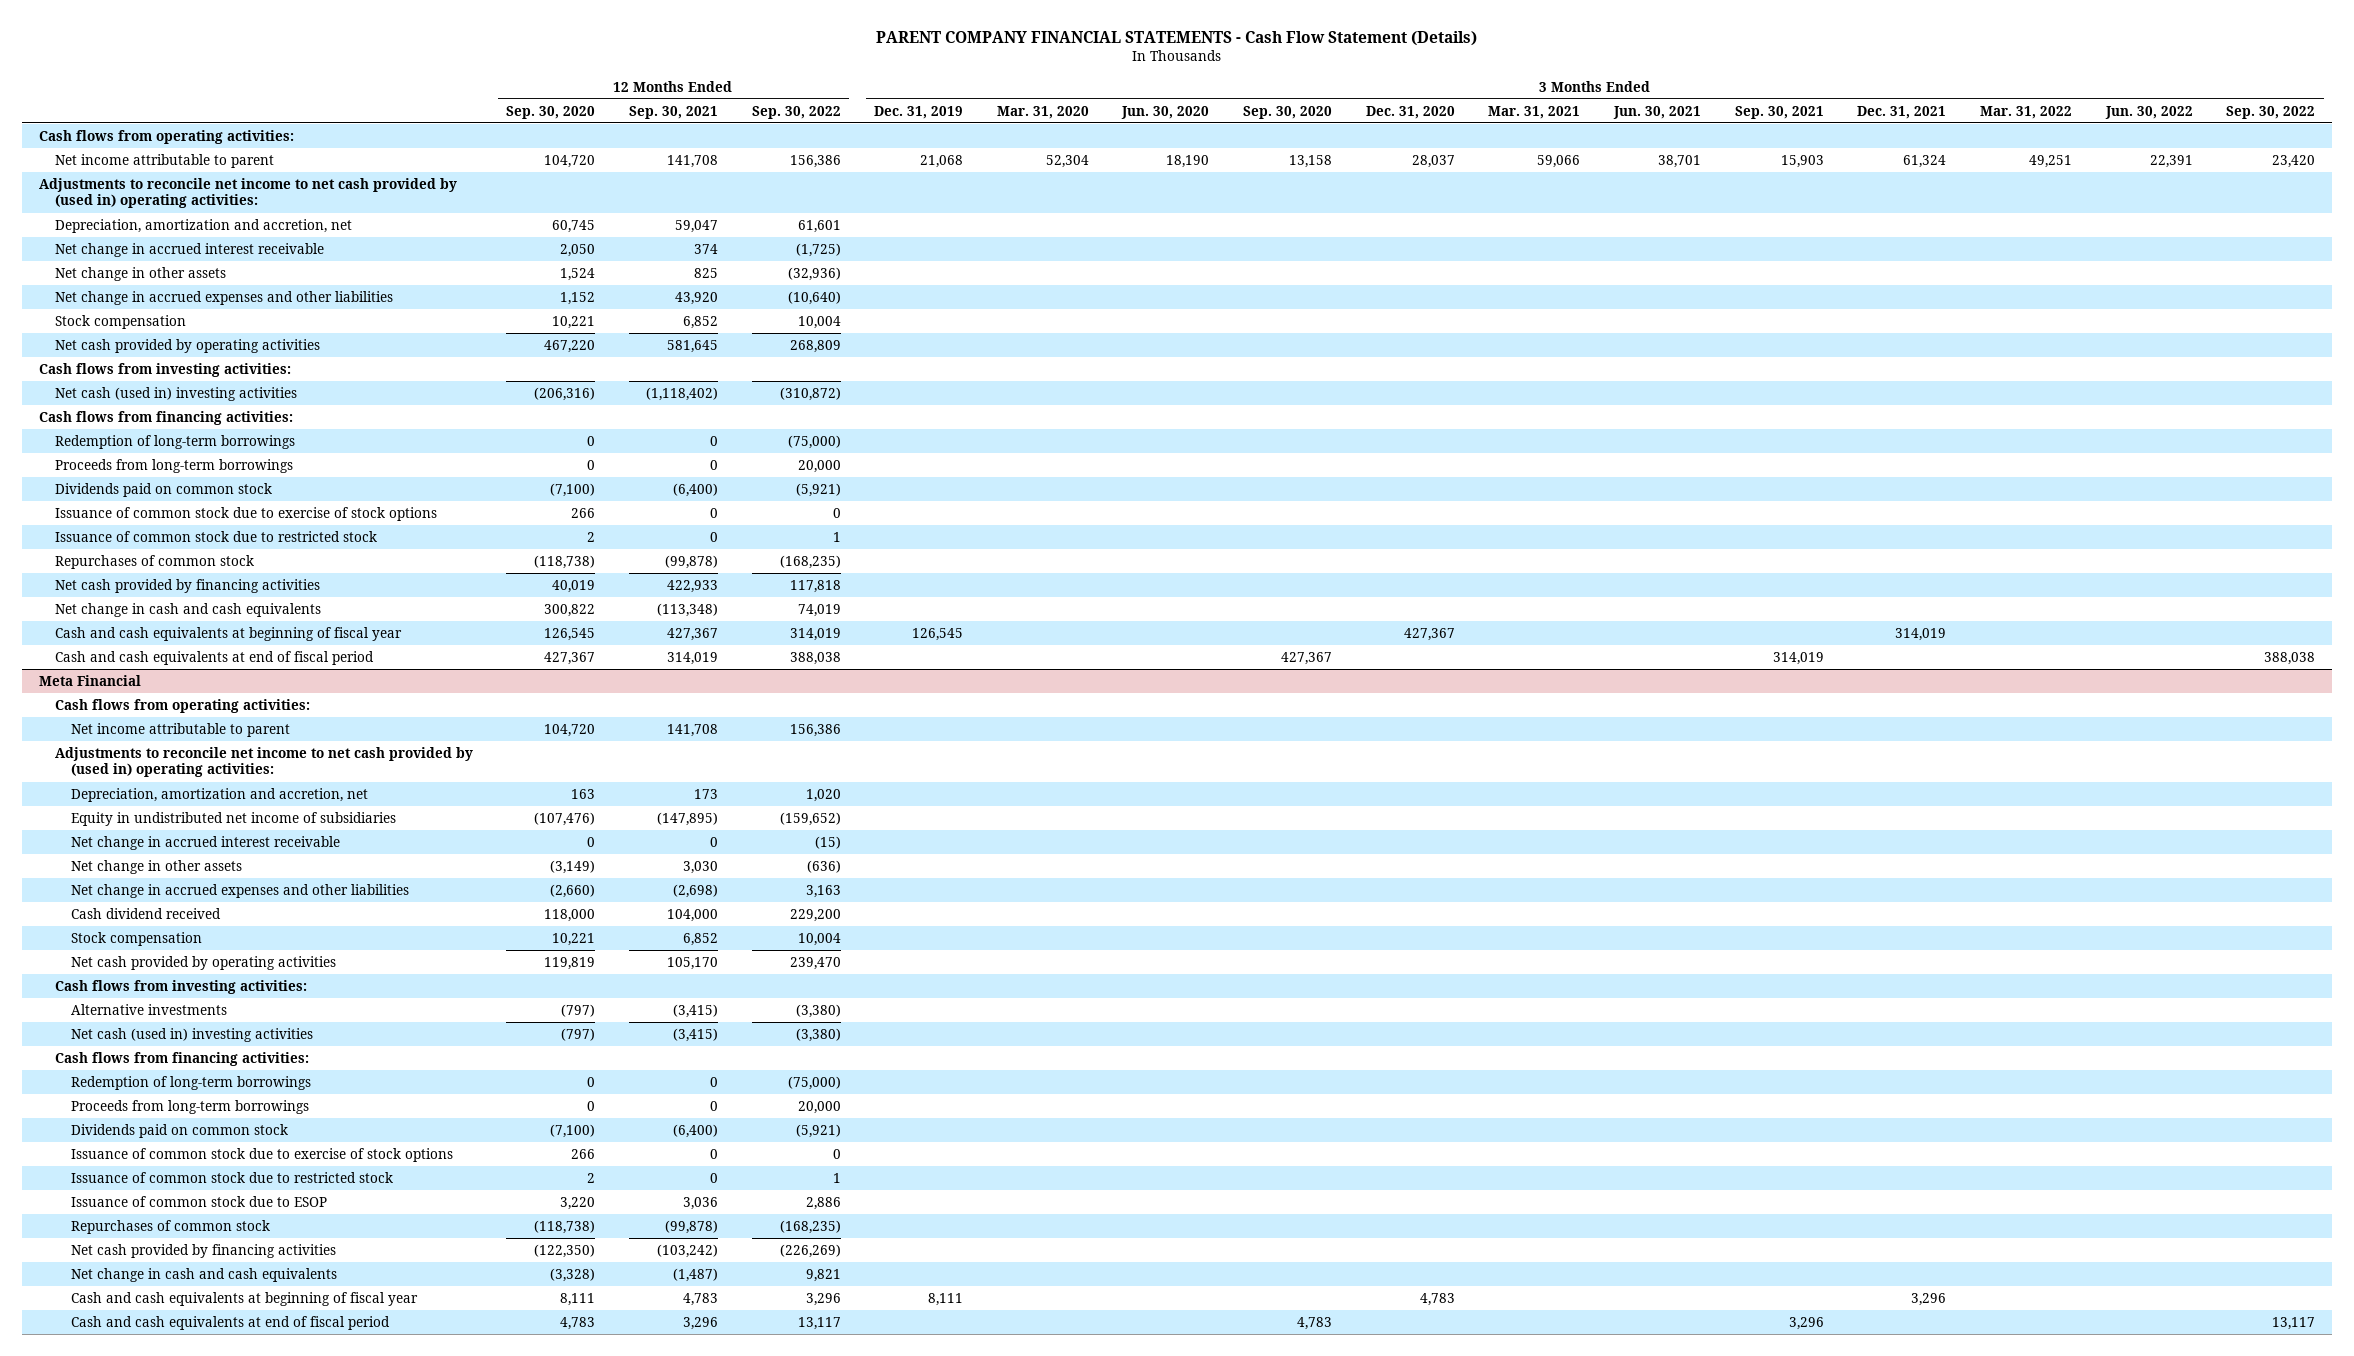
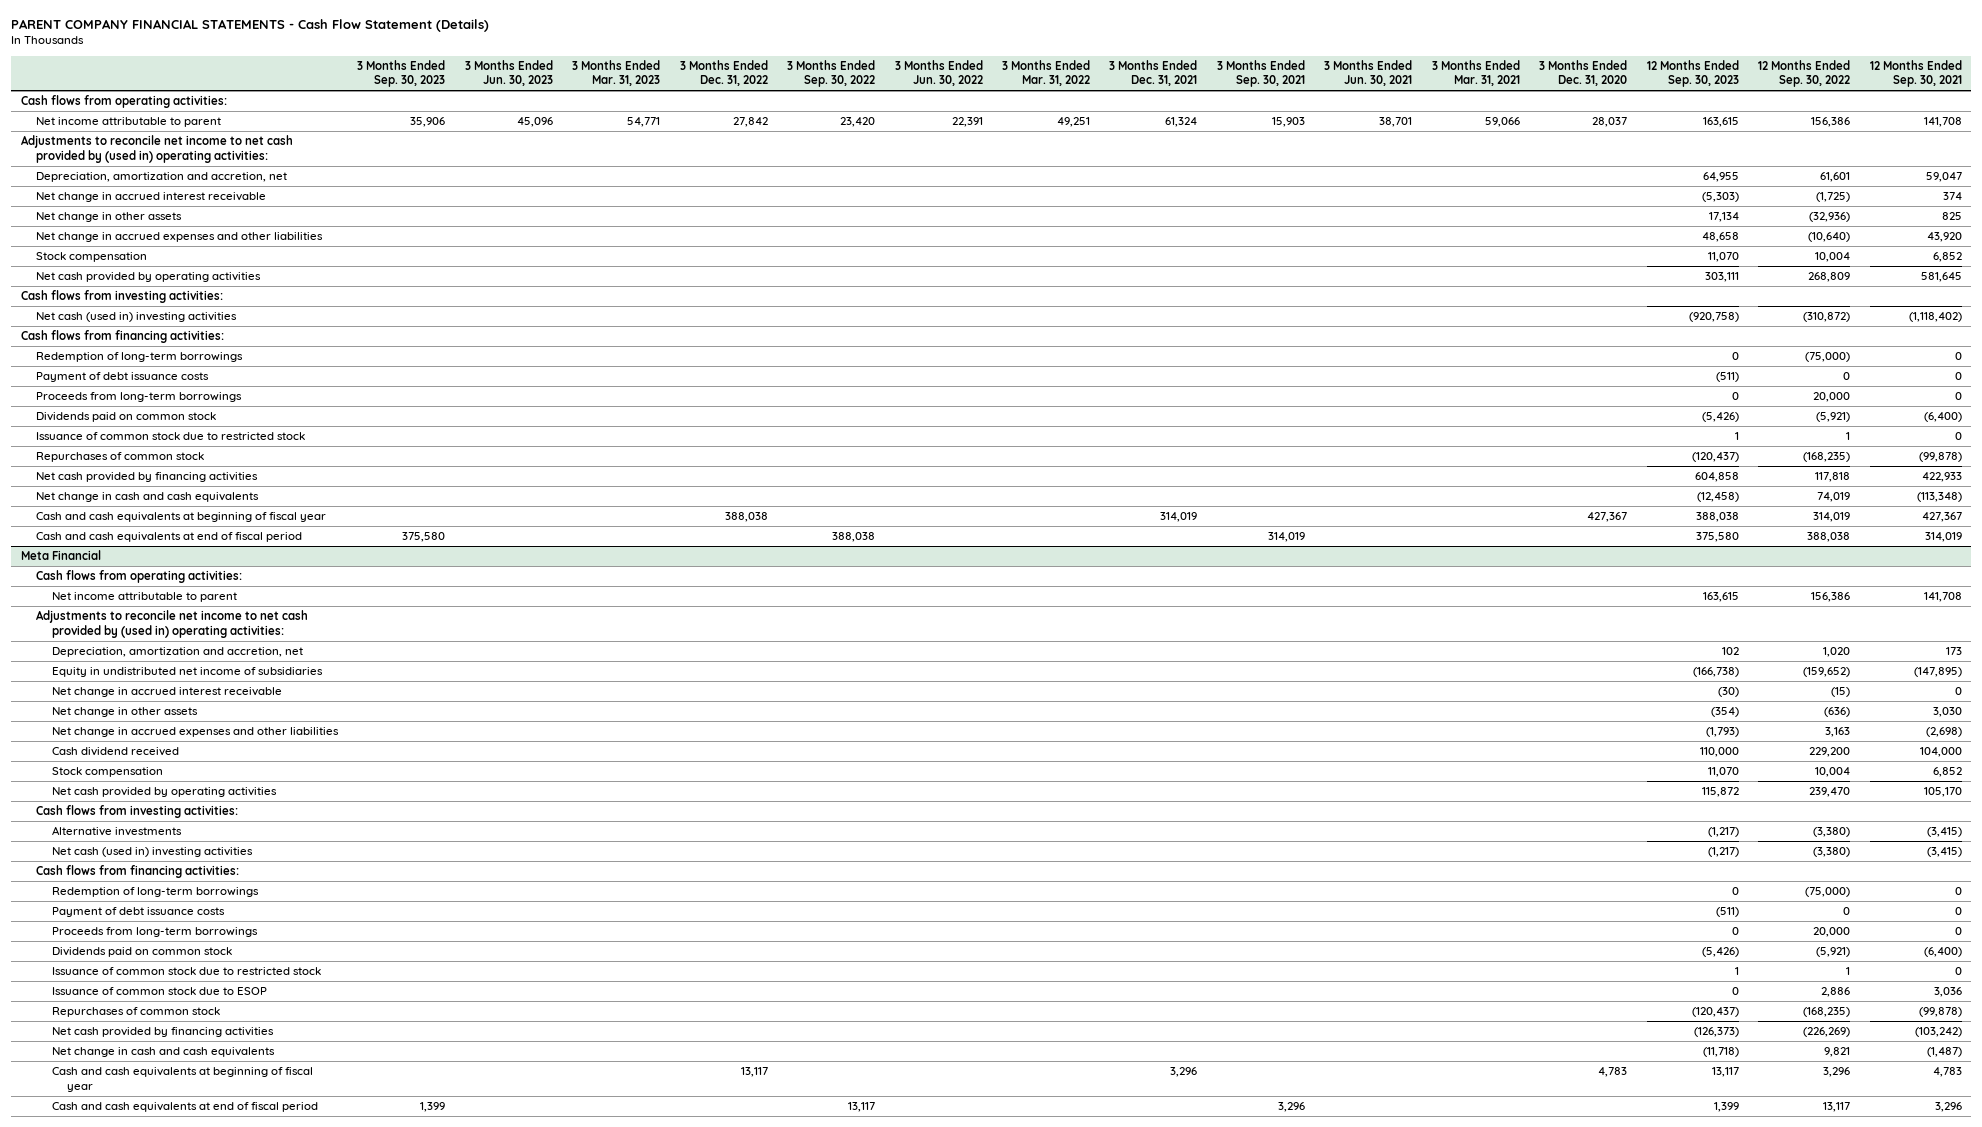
[506,105,596,119] Sep. 30, 2020 -> none
[874,105,964,119] Dec. 31, 2019 -> none
[996,105,1089,119] Mar. 31, 2020 -> none
[1121,105,1210,119] Jun. 30, 2020 -> none
[1243,105,1333,119] Sep. 30, 2020 -> none
none -> [357,59,446,88] 3 Months Ended Sep. 30, 2023
none -> [464,59,553,87] 3 Months Ended Jun. 30, 2023
none -> [572,59,661,87] 3 Months Ended Mar. 31, 2023
none -> [679,59,768,87] 3 Months Ended Dec. 31, 2022
none -> [1646,59,1739,88] 12 Months Ended Sep. 30, 2023
none -> [36,372,210,383] Payment of debt issuance costs
[54,506,437,521] Issuance of common stock due to exercise of stock options -> none
none -> [51,907,225,918] Payment of debt issuance costs
[70,1147,453,1162] Issuance of common stock due to exercise of stock options -> none

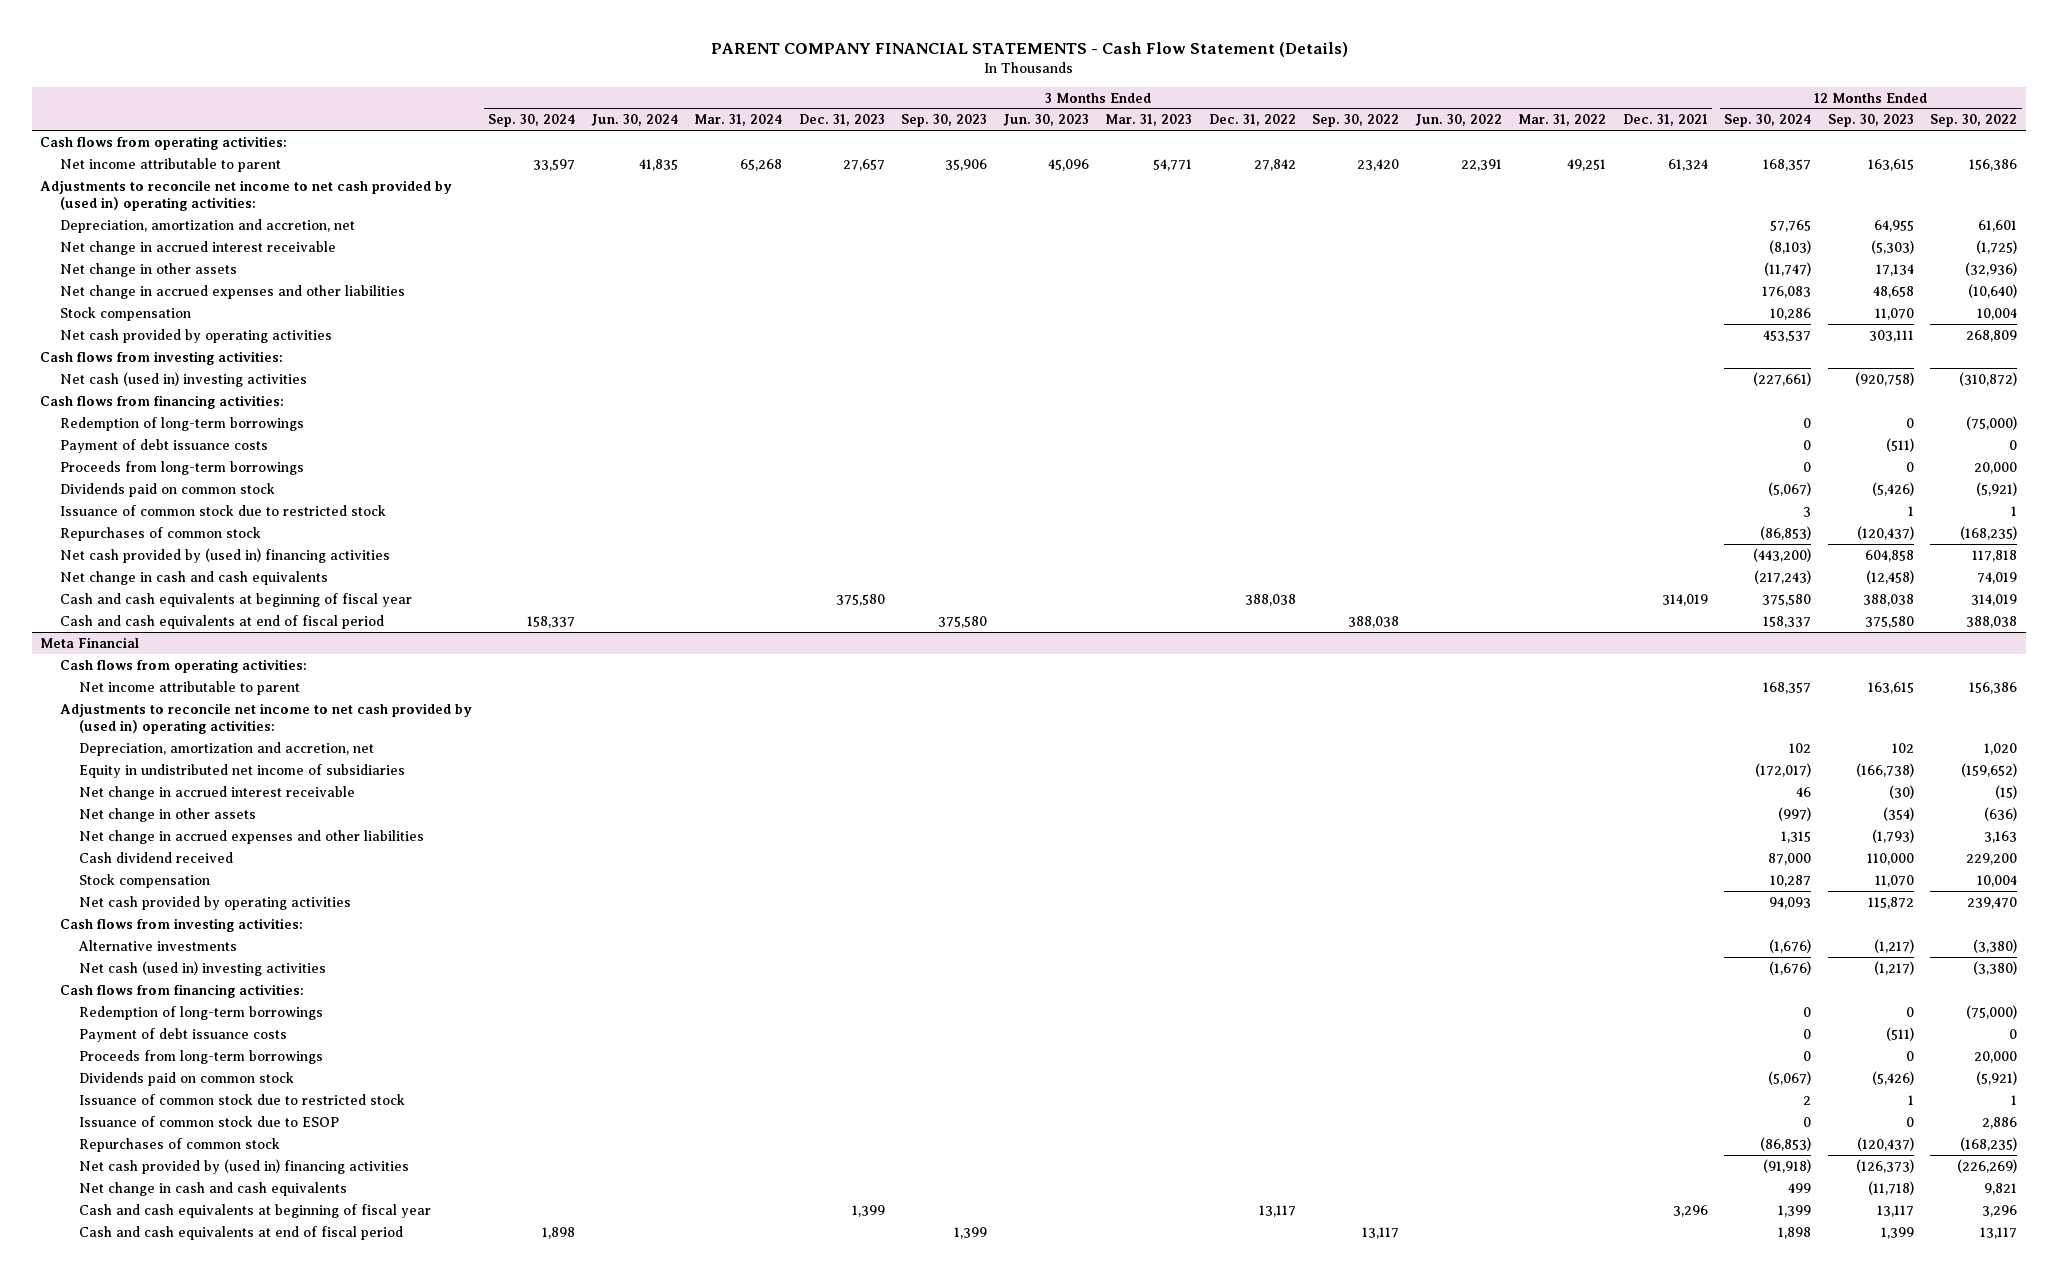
[1216,59,1305,88] 3 Months Ended Sep. 30, 2021 -> none
[1324,59,1413,87] 3 Months Ended Jun. 30, 2021 -> none
[1431,59,1520,87] 3 Months Ended Mar. 31, 2021 -> none
[1539,59,1628,87] 3 Months Ended Dec. 31, 2020 -> none
[1869,59,1962,88] 12 Months Ended Sep. 30, 2021 -> none
none -> [488,114,576,128] Sep. 30, 2024
none -> [590,114,678,127] Jun. 30, 2024
none -> [694,114,783,127] Mar. 31, 2024
none -> [798,114,885,127] Dec. 31, 2023
none -> [1724,114,1812,128] Sep. 30, 2024
[36,472,259,483] Net cash provided by financing activities -> [59,547,390,563] Net cash provided by (used in) financing activities
[51,1027,274,1038] Net cash provided by financing activities -> [79,1158,410,1174] Net cash provided by (used in) financing activities

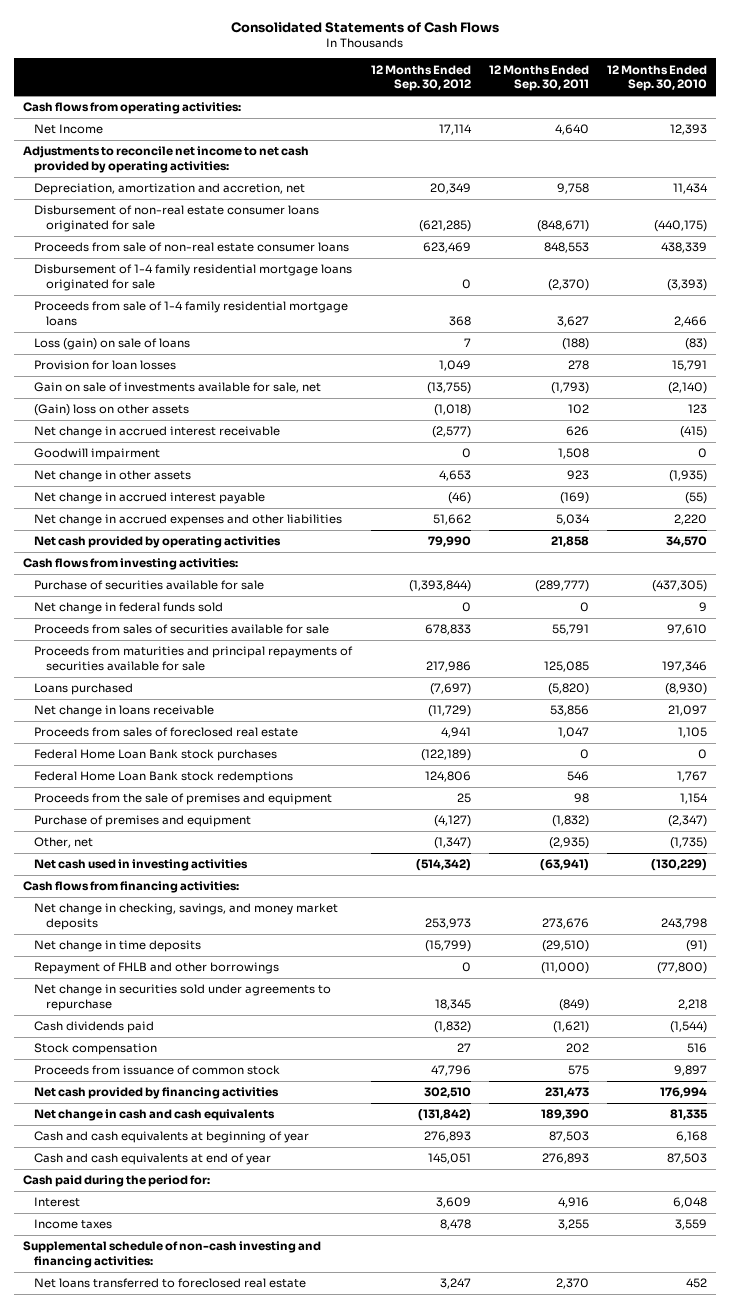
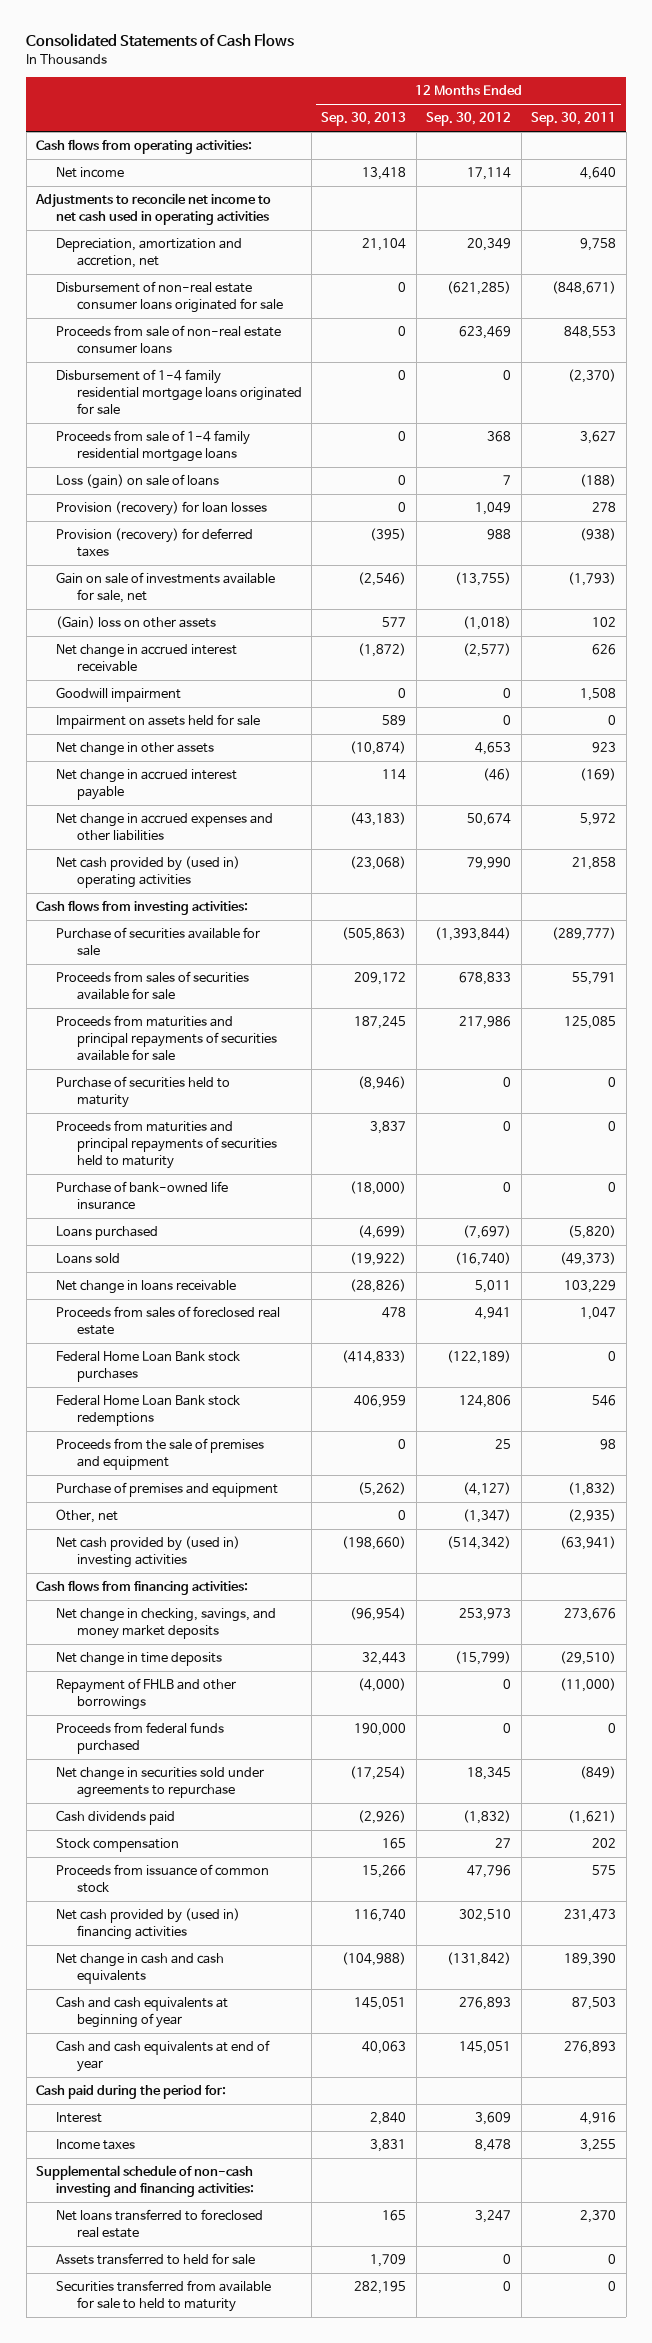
[606,64,707,91] 12 Months Ended Sep. 30, 2010 -> none
none -> [321,112,407,127] Sep. 30, 2013
[34,124,104,135] Net Income -> [56,167,125,179] Net income
[22,146,309,173] Adjustments to reconcile net income to net cash provided by operating activities: -> [35,193,272,225] Adjustments to reconcile net income to net cash used in operating activities
[34,360,177,371] Provision for loan losses -> [56,501,268,517] Provision (recovery) for loan losses
none -> [56,528,254,557] Provision (recovery) for deferred taxes
none -> [56,714,261,730] Impairment on assets held for sale
[432,514,471,526] 51,662 -> [467,813,512,827] 50,674
[555,514,590,526] 5,034 -> [580,813,617,827] 5,972
[34,536,282,549] Net cash provided by operating activities -> [56,856,241,888] Net cash provided by (used in) operating activities
[34,602,224,615] Net change in federal funds sold -> none
none -> [56,1076,231,1108] Purchase of securities held to maturity
none -> [56,1120,277,1169] Proceeds from maturities and principal repayments of securities held to maturity
none -> [56,1181,229,1210] Purchase of bank-owned life insurance
none -> [56,1253,121,1265] Loans sold
[427,705,471,718] (11,729) -> [475,1280,512,1294] 5,011
[549,705,589,717] 53,856 -> [564,1280,617,1294] 103,229
[34,859,249,872] Net cash used in investing activities -> [56,1536,241,1568] Net cash provided by (used in) investing activities
none -> [56,1722,225,1754] Proceeds from federal funds purchased
[34,1087,280,1100] Net cash provided by financing activities -> [56,1908,241,1940] Net cash provided by (used in) financing activities
none -> [56,2253,256,2266] Assets transferred to held for sale
none -> [56,2280,272,2312] Securities transferred from available for sale to held to maturity

